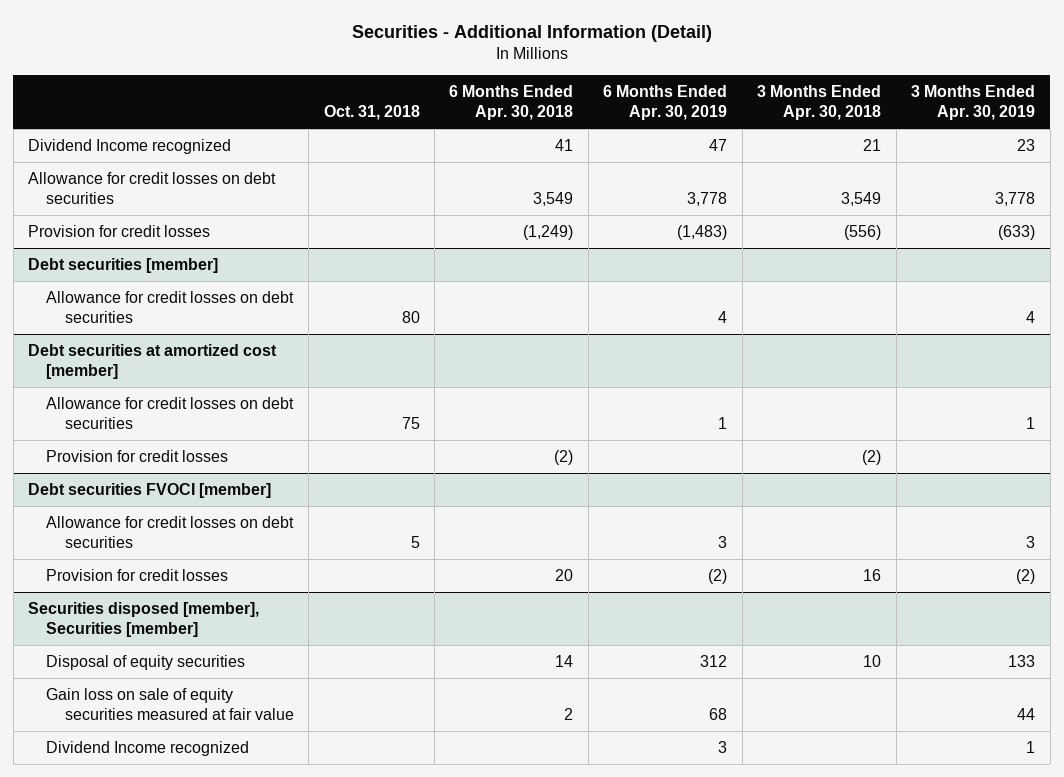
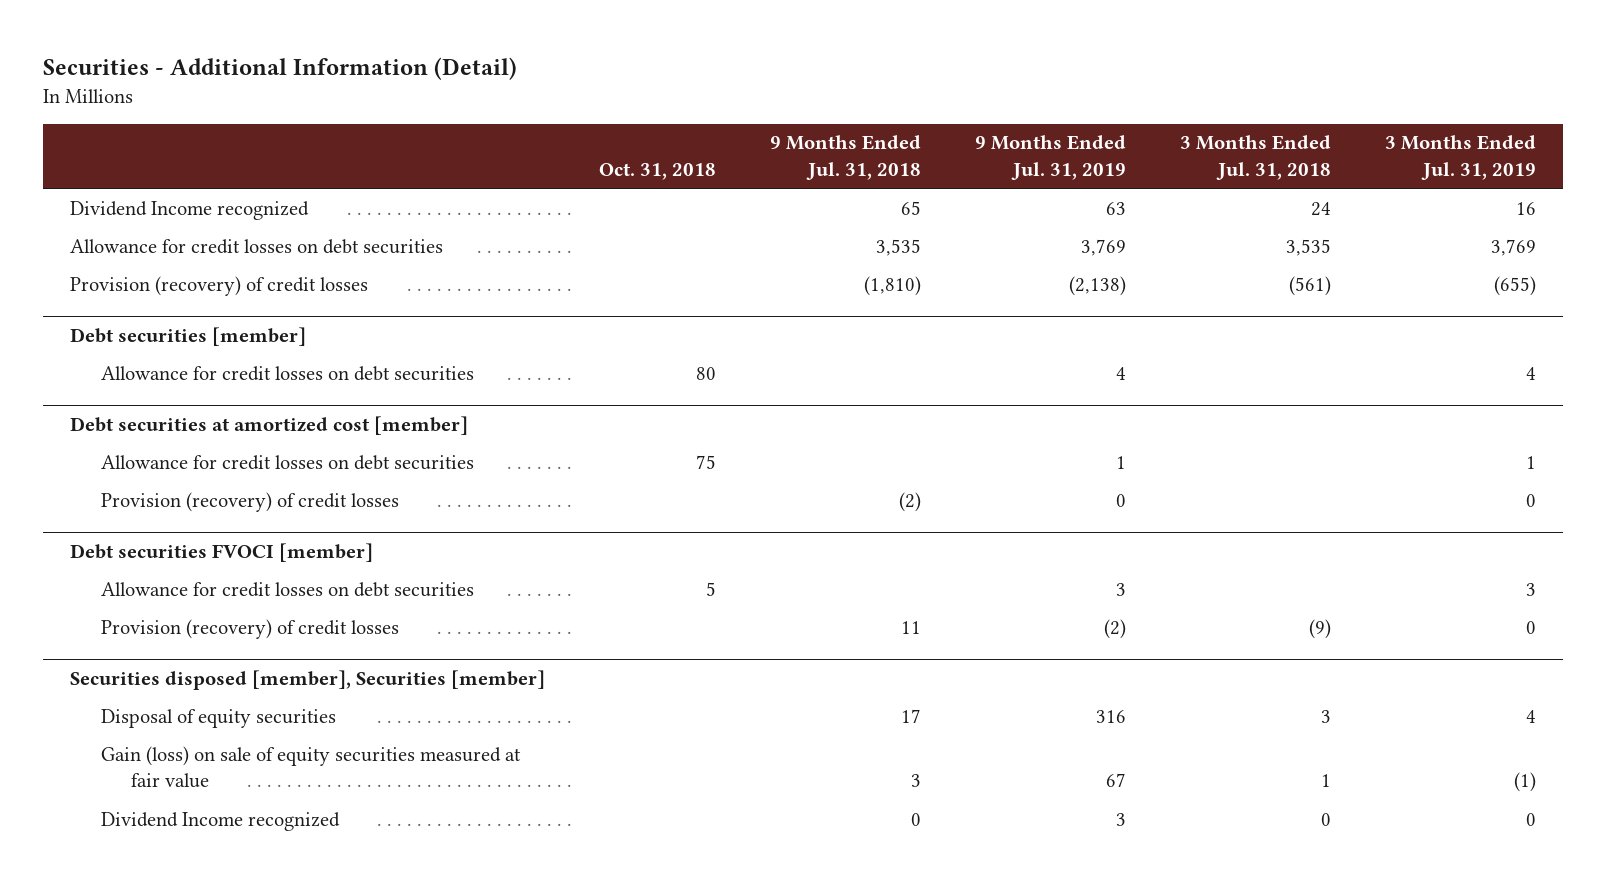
[449,85,574,121] 6 Months Ended Apr. 30, 2018 -> none
[603,85,728,121] 6 Months Ended Apr. 30, 2019 -> none
[757,85,882,121] 3 Months Ended Apr. 30, 2018 -> none
[911,85,1036,121] 3 Months Ended Apr. 30, 2019 -> none
none -> [770,135,922,181] 9 Months Ended Jul. 31, 2018
none -> [975,135,1127,181] 9 Months Ended Jul. 31, 2019
none -> [1180,135,1332,181] 3 Months Ended Jul. 31, 2018
none -> [1385,135,1537,181] 3 Months Ended Jul. 31, 2019
[28,224,211,237] Provision for credit losses -> [69,275,368,296] Provision (recovery) of credit losses
[46,449,229,462] Provision for credit losses -> [100,491,399,512] Provision (recovery) of credit losses
[46,568,229,581] Provision for credit losses -> [100,618,399,639] Provision (recovery) of credit losses
[46,687,294,721] Gain loss on sale of equity securities measured at fair value -> [100,745,521,789] Gain (loss) on sale of equity securities measured at fair value

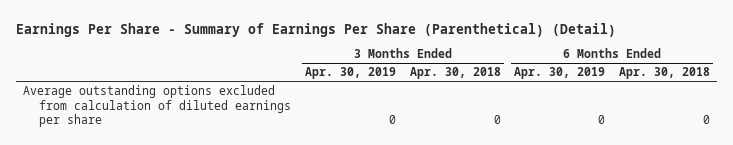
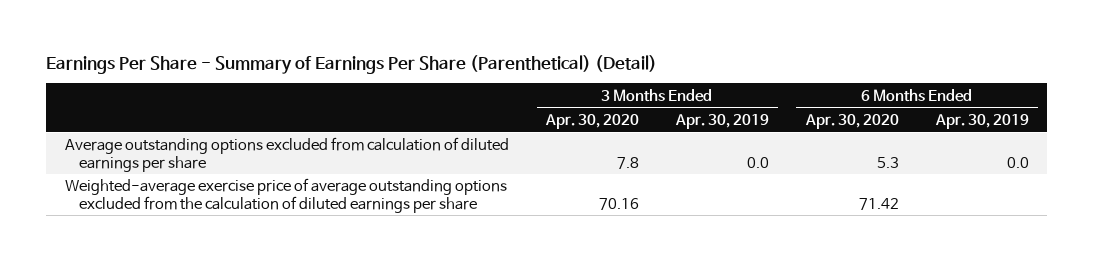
[409,67,501,80] Apr. 30, 2018 -> none
[619,67,711,80] Apr. 30, 2018 -> none
none -> [544,113,639,129] Apr. 30, 2020
none -> [804,113,899,129] Apr. 30, 2020
[388,115,396,125] 0 -> [746,156,769,168] 0.0
[598,115,606,125] 0 -> [1006,156,1029,168] 0.0
none -> [64,178,507,213] Weighted-average exercise price of average outstanding options excluded from the calculation of diluted earnings per share

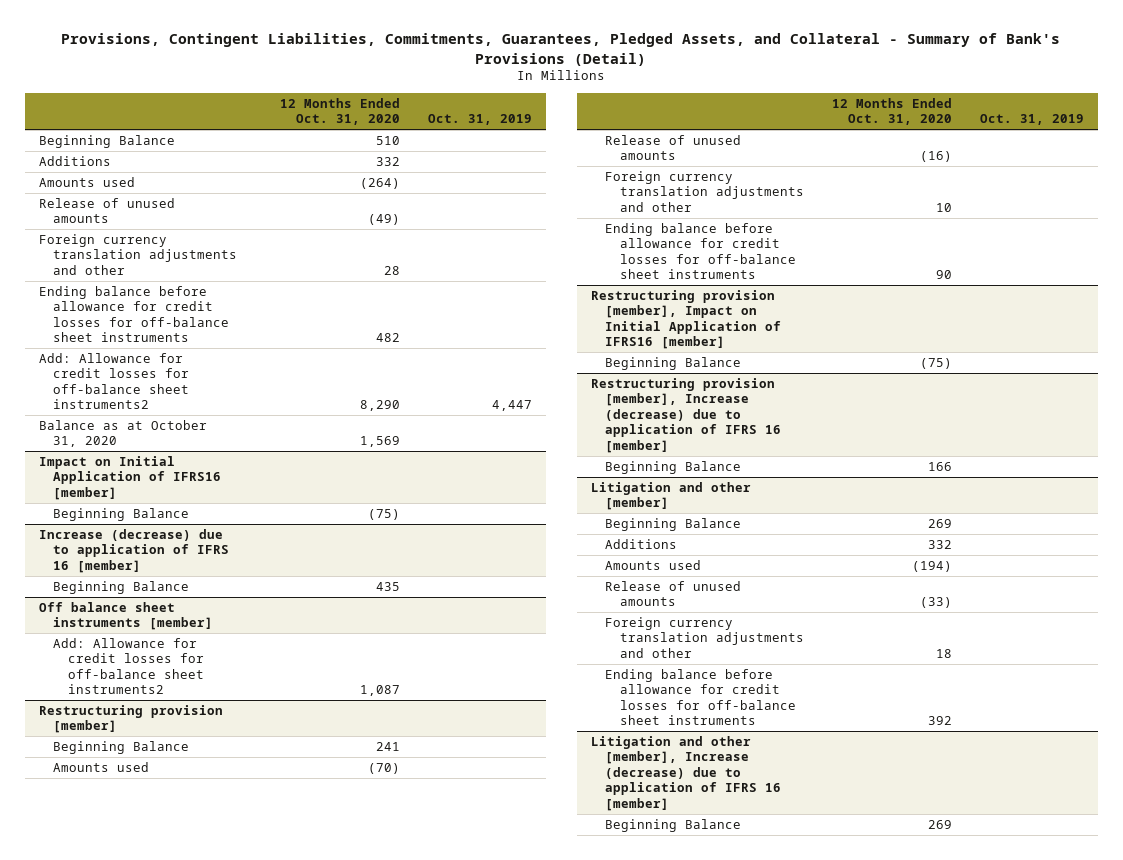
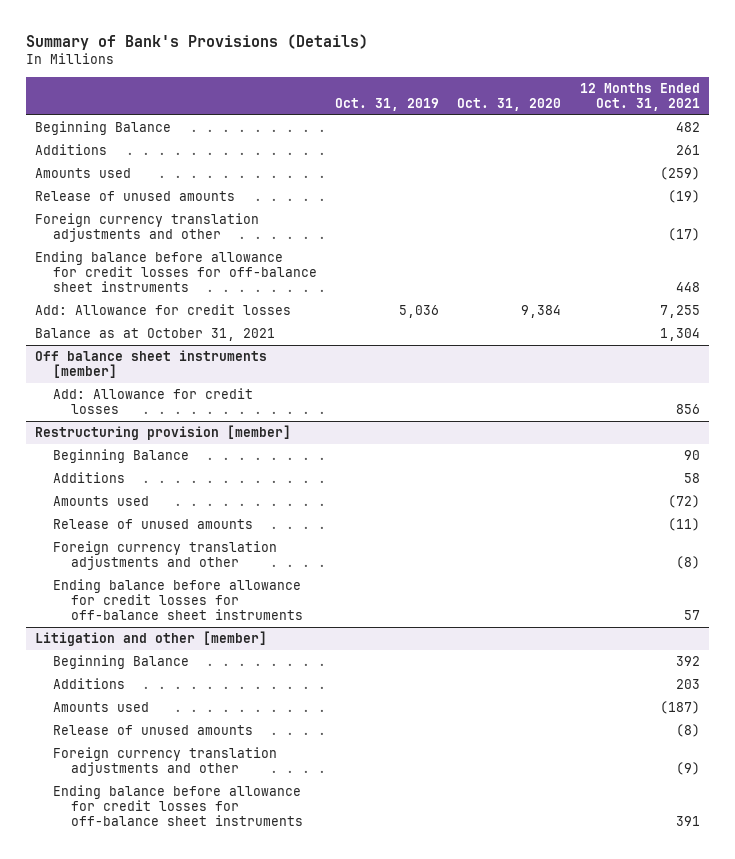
[61,33,1061,66] Provisions, Contingent Liabilities, Commitments, Guarantees, Pledged Assets, and Collateral - Summary of Bank's Provisions (Detail) -> [26,33,369,50] Summary of Bank's Provisions (Details)
[279,97,400,126] 12 Months Ended Oct. 31, 2020 -> none
none -> [457,98,562,112] Oct. 31, 2020
none -> [579,83,700,112] 12 Months Ended Oct. 31, 2021
[39,455,222,500] Impact on Initial Application of IFRS16 [member] -> none
[53,507,190,521] Beginning Balance -> none
[39,528,230,573] Increase (decrease) due to application of IFRS 16 [member] -> none
[53,580,190,594] Beginning Balance -> none
[39,352,190,410] Add: Allowance for credit losses for off-balance sheet instruments2 -> [35,304,292,316] Add: Allowance for credit losses
[491,400,532,412] 4,447 -> [399,305,440,319] 5,036
[39,419,208,448] Balance as at October 31, 2020 -> [35,328,276,342] Balance as at October 31, 2021
[53,637,204,695] Add: Allowance for credit losses for off-balance sheet instruments2 -> [53,388,254,415] Add: Allowance for credit losses
none -> [53,472,126,484] Additions
[590,289,782,350] Restructuring provision [member], Impact on Initial Application of IFRS16 [member] -> none
[605,356,742,370] Beginning Balance -> none
[590,377,782,453] Restructuring provision [member], Increase (decrease) due to application of IFRS 16 [member] -> none
[605,460,742,474] Beginning Balance -> none
[590,735,782,811] Litigation and other [member], Increase (decrease) due to application of IFRS 16 [member] -> none
[605,818,742,832] Beginning Balance -> none

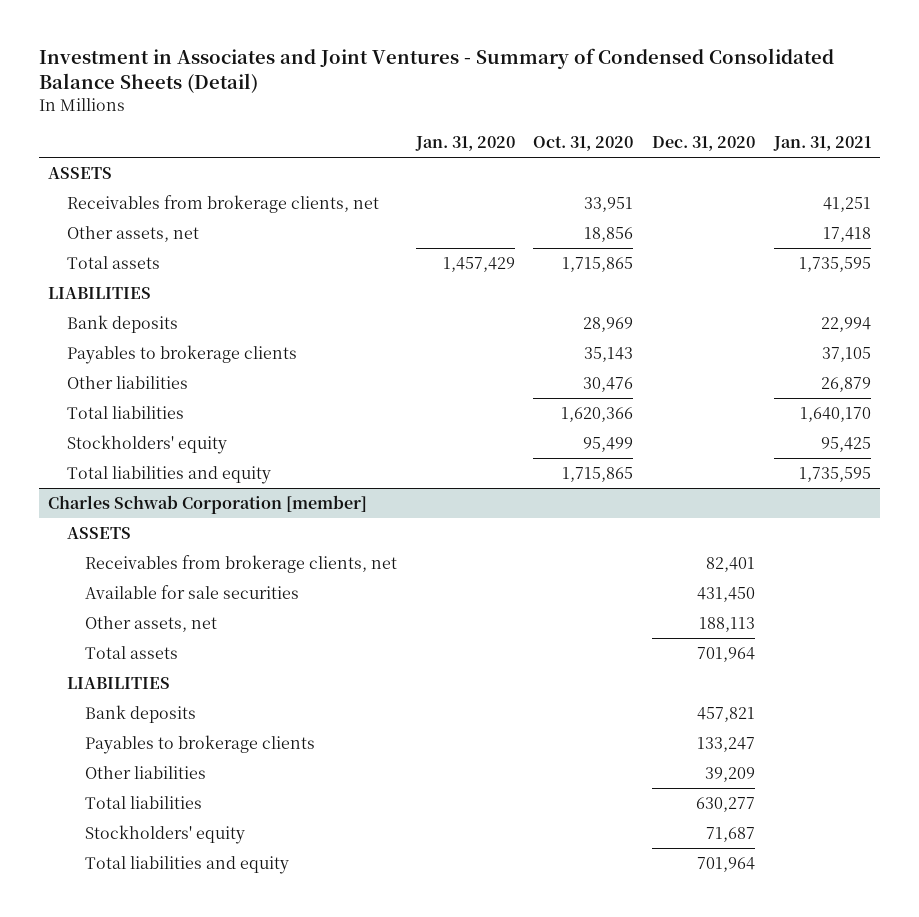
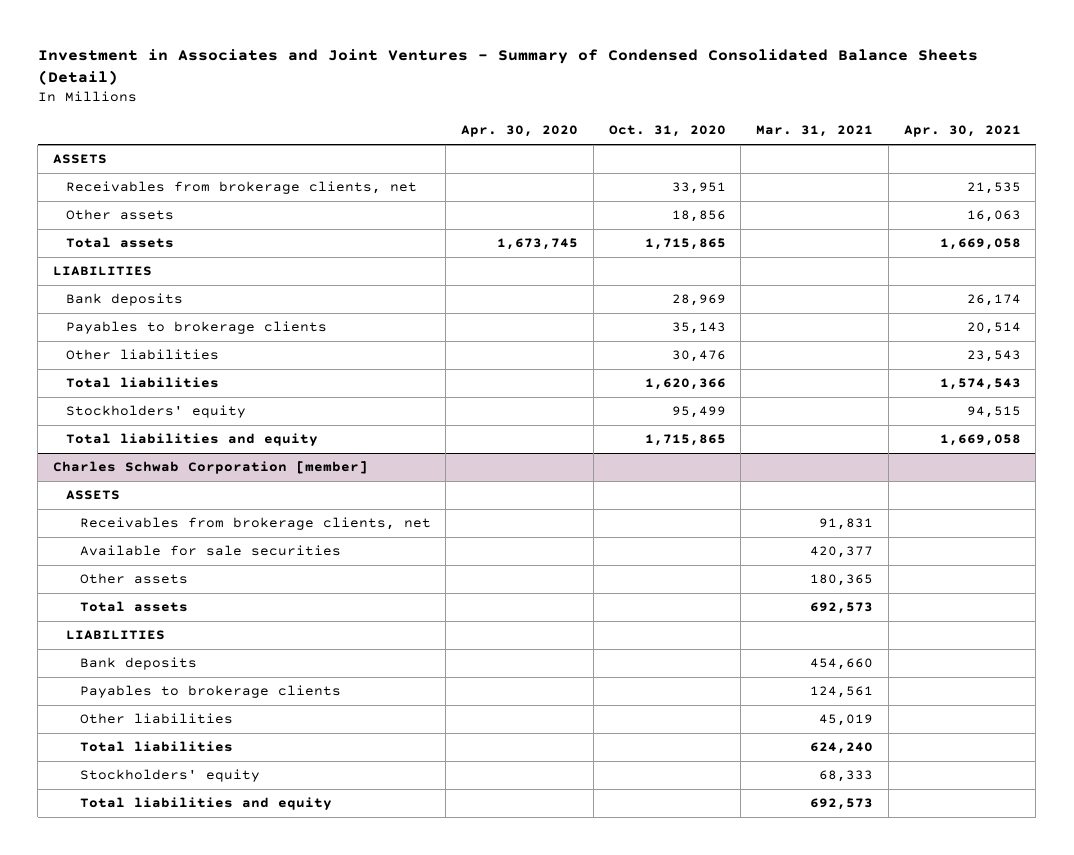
[414,136,515,152] Jan. 31, 2020 -> none
[652,136,756,152] Dec. 31, 2020 -> none
[773,136,872,152] Jan. 31, 2021 -> none
none -> [461,125,579,138] Apr. 30, 2020
none -> [756,125,874,138] Mar. 31, 2021
none -> [903,125,1021,138] Apr. 30, 2021
[66,225,199,242] Other assets, net -> [66,209,175,221] Other assets
[84,615,217,632] Other assets, net -> [79,573,188,585] Other assets

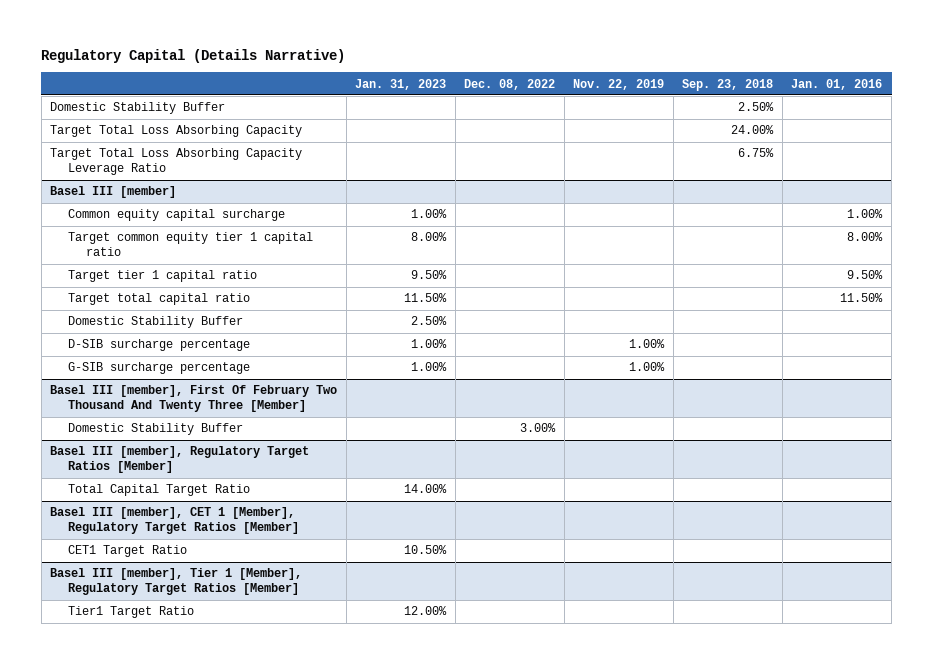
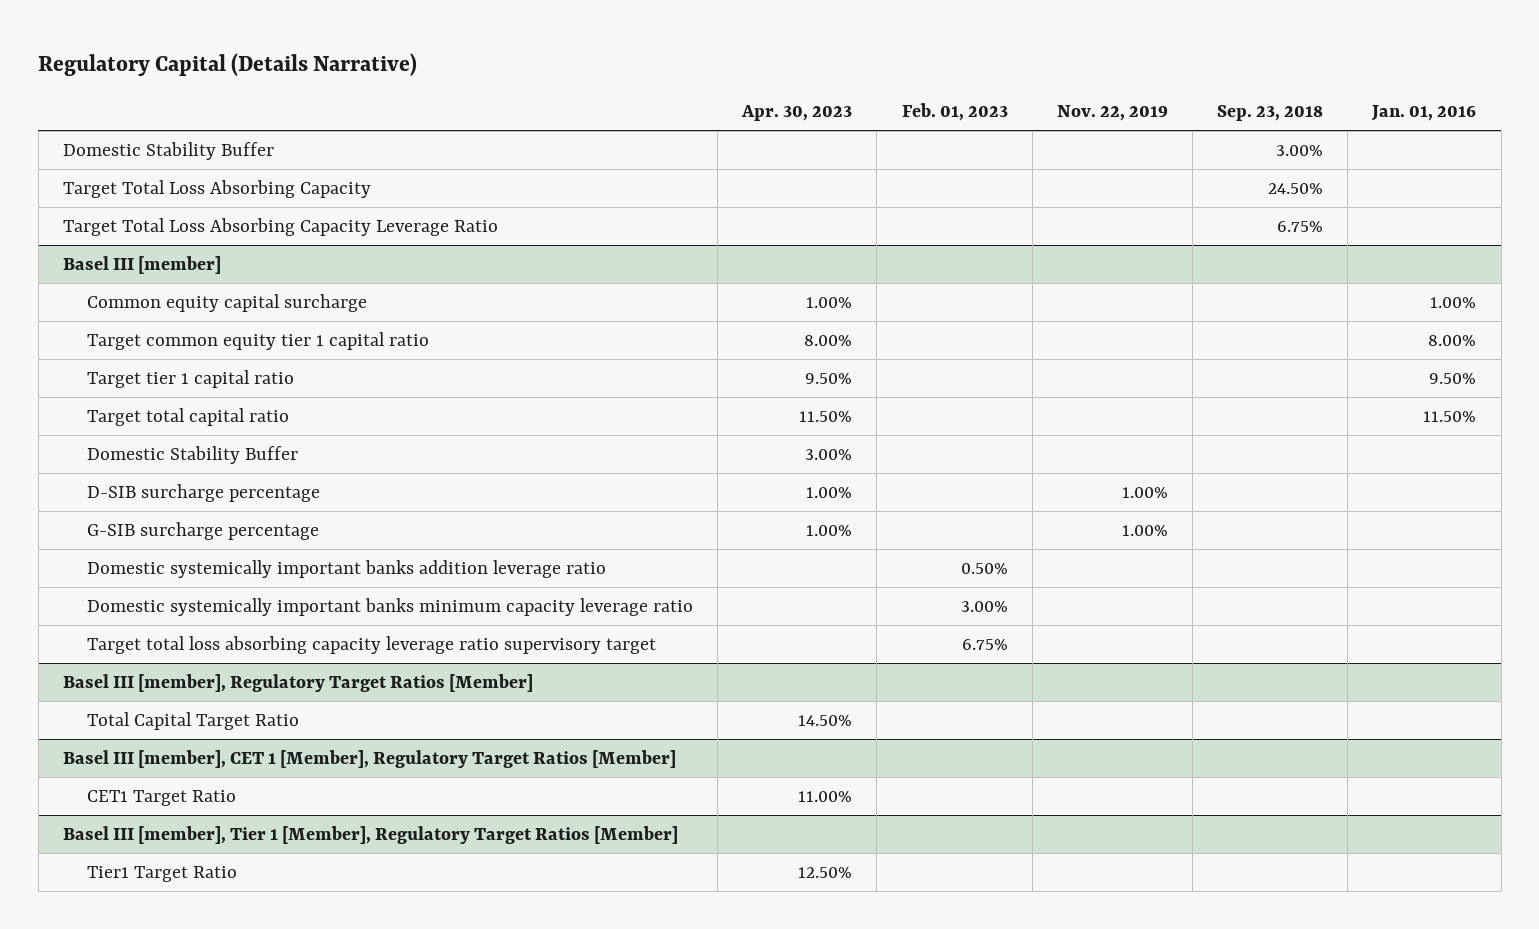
[355,78,447,90] Jan. 31, 2023 -> none
[464,78,556,90] Dec. 08, 2022 -> none
none -> [741,105,853,122] Apr. 30, 2023
none -> [901,103,1008,122] Feb. 01, 2023
[738,102,775,112] 2.50% -> [1276,144,1324,156] 3.00%
[731,125,775,135] 24.00% -> [1268,182,1324,194] 24.50%
[50,385,338,413] Basel III [member], First Of February Two Thousand And Twenty Three [Member] -> none
[68,423,244,436] Domestic Stability Buffer -> none
none -> [86,559,606,578] Domestic systemically important banks addition leverage ratio
none -> [86,597,693,616] Domestic systemically important banks minimum capacity leverage ratio
none -> [86,635,656,654] Target total loss absorbing capacity leverage ratio supervisory target

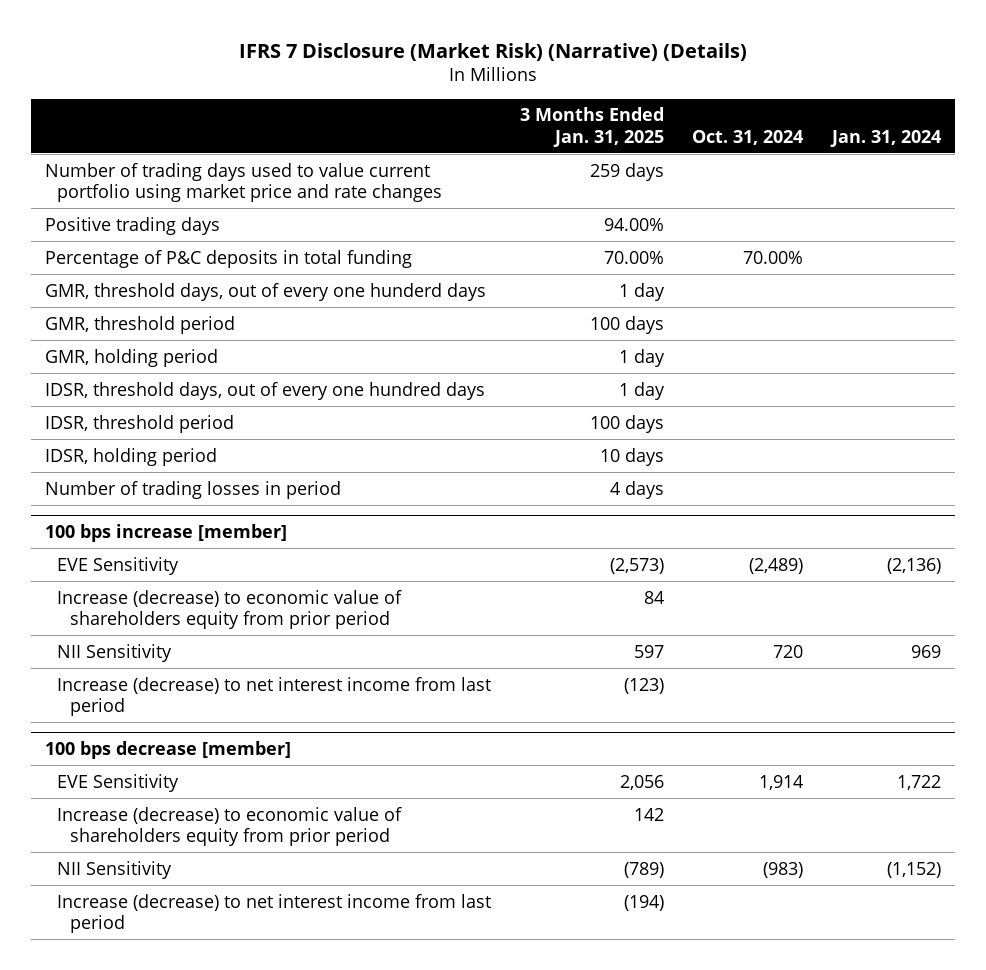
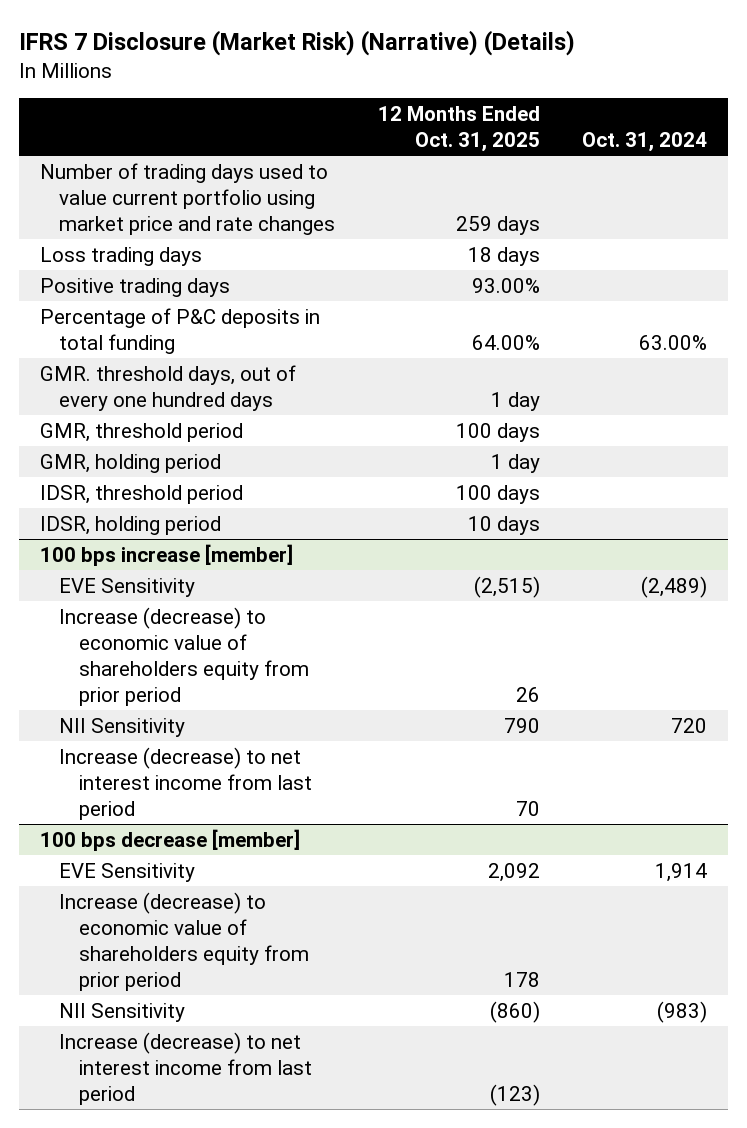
[519,107,664,147] 3 Months Ended Jan. 31, 2025 -> none
[829,129,941,147] Jan. 31, 2024 -> none
none -> [377,105,540,152] 12 Months Ended Oct. 31, 2025
none -> [39,246,202,266] Loss trading days
[743,250,804,264] 70.00% -> [639,334,708,350] 63.00%
[44,282,486,301] GMR, threshold days, out of every one hunderd days -> [39,364,296,411] GMR. threshold days, out of every one hundred days
[44,381,485,400] IDSR, threshold days, out of every one hundred days -> none
[44,480,341,499] Number of trading losses in period -> none

